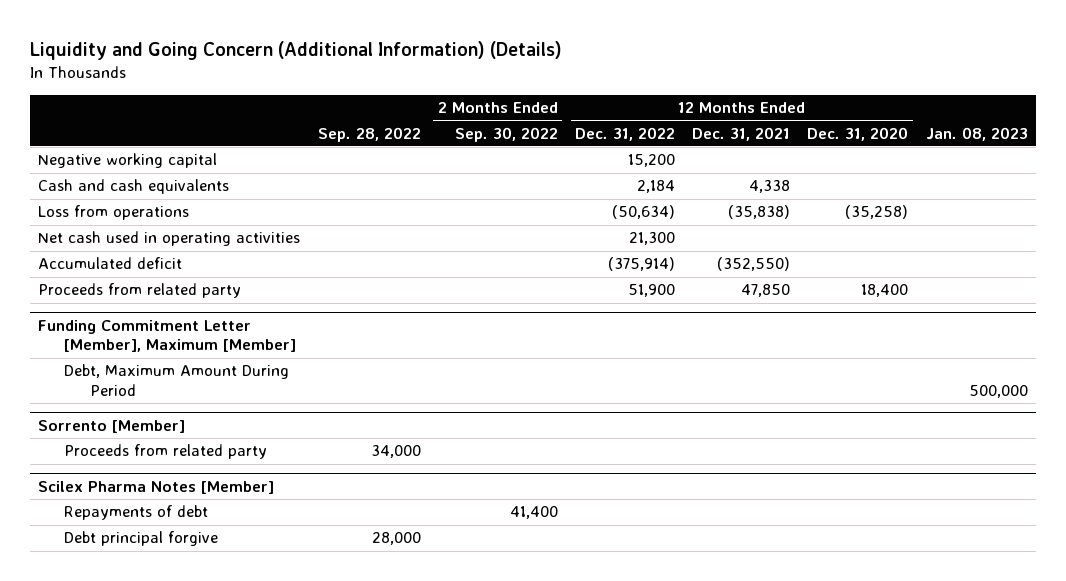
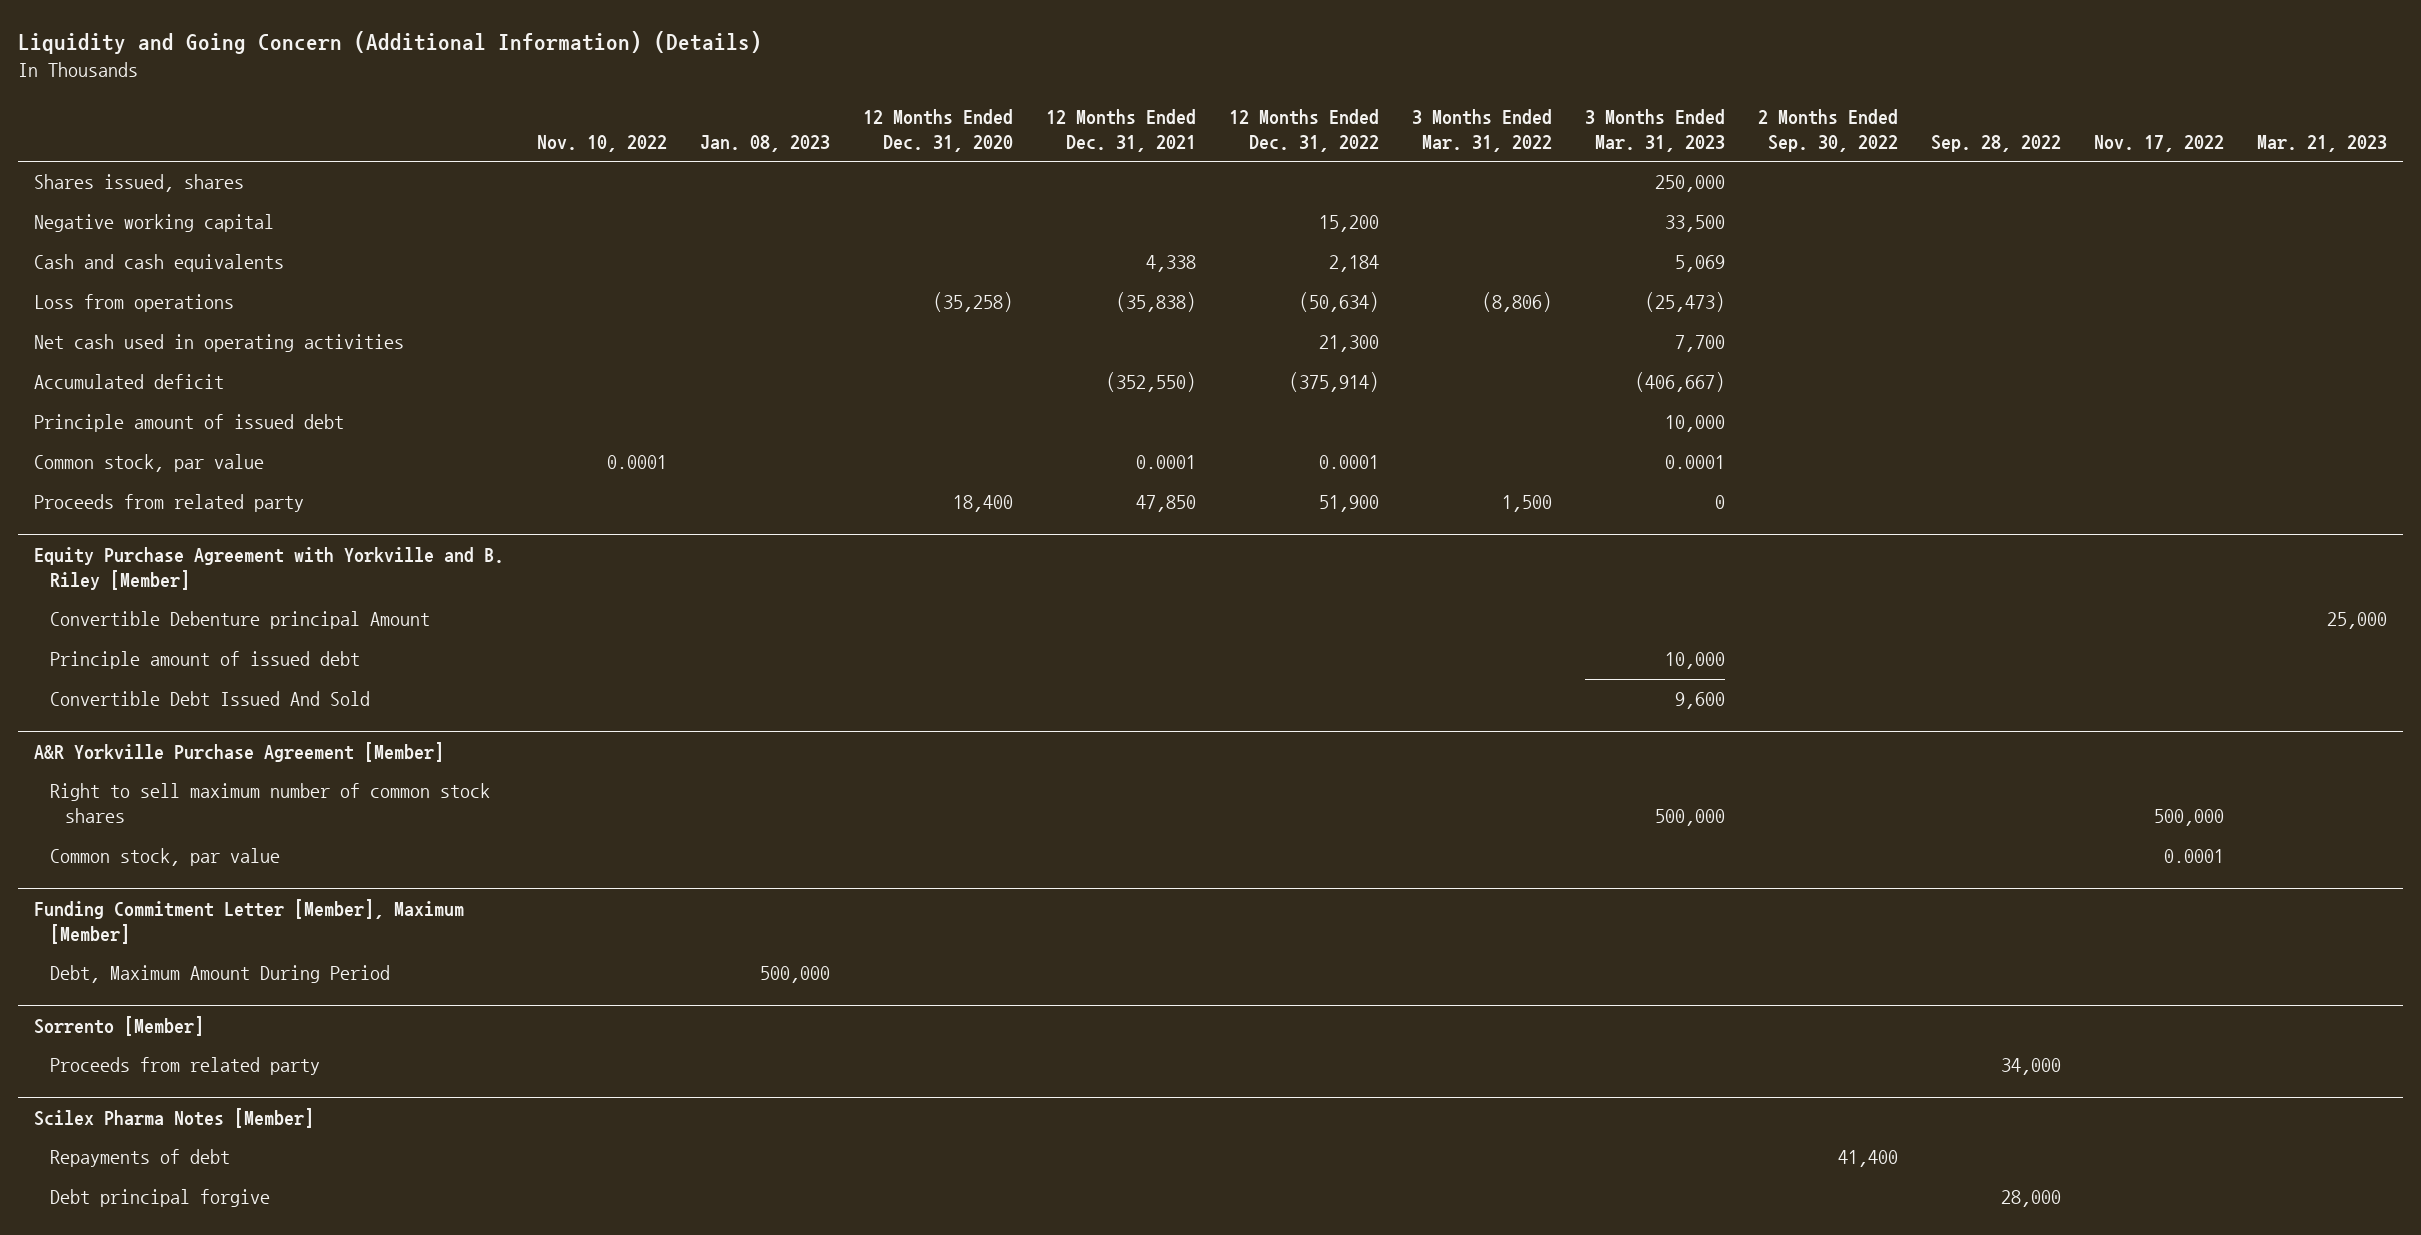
none -> [537,134,668,152] Nov. 10, 2022
none -> [1411,108,1552,152] 3 Months Ended Mar. 31, 2022
none -> [1584,108,1725,152] 3 Months Ended Mar. 31, 2023
none -> [2093,134,2224,152] Nov. 17, 2022
none -> [2256,134,2387,152] Mar. 21, 2023
none -> [34,174,245,193] Shares issued, shares
none -> [34,414,345,433] Principle amount of issued debt
none -> [34,454,265,473] Common stock, par value
none -> [34,546,505,590] Equity Purchase Agreement with Yorkville and B. Riley [Member]
none -> [49,611,430,630] Convertible Debenture principal Amount
none -> [49,651,360,670] Principle amount of issued debt
none -> [49,691,370,707] Convertible Debt Issued And Sold
none -> [34,741,445,762] A&R Yorkville Purchase Agreement [Member]
none -> [49,783,490,824] Right to sell maximum number of common stock shares
none -> [49,848,280,867] Common stock, par value

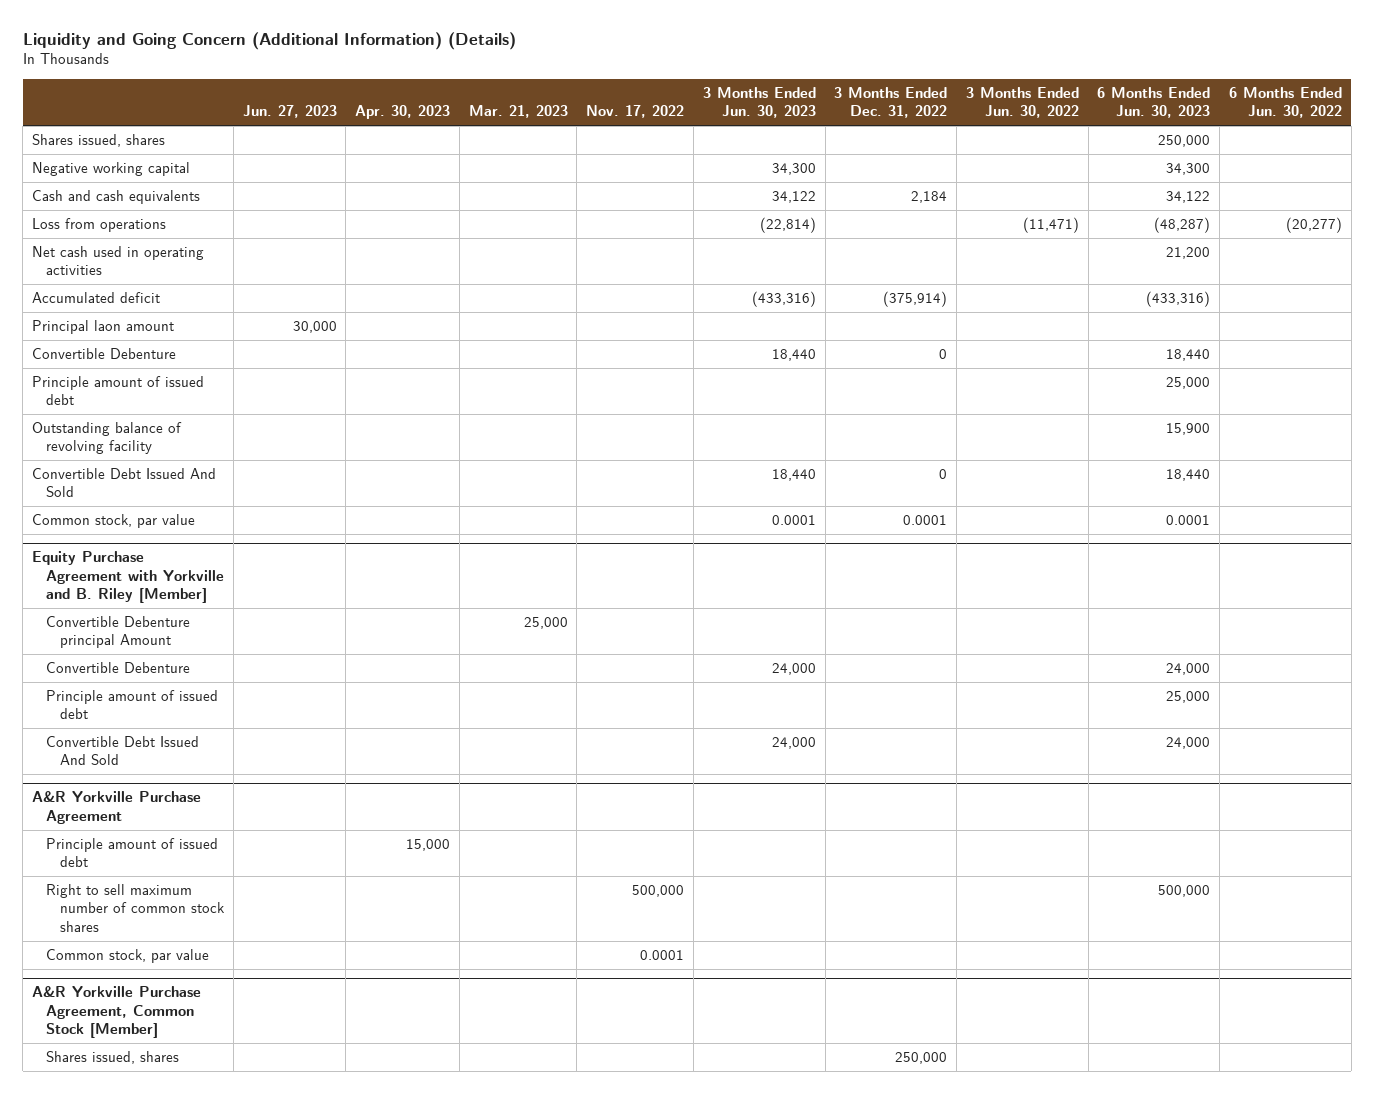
[537,134,668,152] Nov. 10, 2022 -> none
[700,134,831,152] Jan. 08, 2023 -> none
[863,108,1014,152] 12 Months Ended Dec. 31, 2020 -> none
[1045,108,1196,152] 12 Months Ended Dec. 31, 2021 -> none
[1228,108,1379,152] 12 Months Ended Dec. 31, 2022 -> none
[1411,108,1552,152] 3 Months Ended Mar. 31, 2022 -> none
[1584,108,1725,152] 3 Months Ended Mar. 31, 2023 -> none
[1757,108,1898,152] 2 Months Ended Sep. 30, 2022 -> none
[1930,134,2061,152] Sep. 28, 2022 -> none
none -> [242,105,337,119] Jun. 27, 2023
none -> [355,105,451,120] Apr. 30, 2023
none -> [702,86,816,119] 3 Months Ended Jun. 30, 2023
none -> [834,86,948,119] 3 Months Ended Dec. 31, 2022
none -> [965,86,1079,119] 3 Months Ended Jun. 30, 2022
none -> [1097,86,1211,119] 6 Months Ended Jun. 30, 2023
none -> [1228,86,1342,119] 6 Months Ended Jun. 30, 2022
none -> [32,320,175,335] Principal laon amount
none -> [32,348,177,360] Convertible Debenture
none -> [32,422,183,455] Outstanding balance of revolving facility
none -> [32,468,217,498] Convertible Debt Issued And Sold
[34,494,305,513] Proceeds from related party -> none
none -> [46,662,191,674] Convertible Debenture
[34,741,445,762] A&R Yorkville Purchase Agreement [Member] -> [32,791,202,824] A&R Yorkville Purchase Agreement
none -> [46,838,219,868] Principle amount of issued debt
[34,898,465,944] Funding Commitment Letter [Member], Maximum [Member] -> none
[49,965,390,984] Debt, Maximum Amount During Period -> none
[34,1015,205,1036] Sorrento [Member] -> none
[49,1057,320,1076] Proceeds from related party -> none
[34,1107,315,1128] Scilex Pharma Notes [Member] -> none
[49,1149,230,1168] Repayments of debt -> none
[49,1189,270,1208] Debt principal forgive -> none
none -> [32,986,202,1039] A&R Yorkville Purchase Agreement, Common Stock [Member]
none -> [46,1051,180,1065] Shares issued, shares

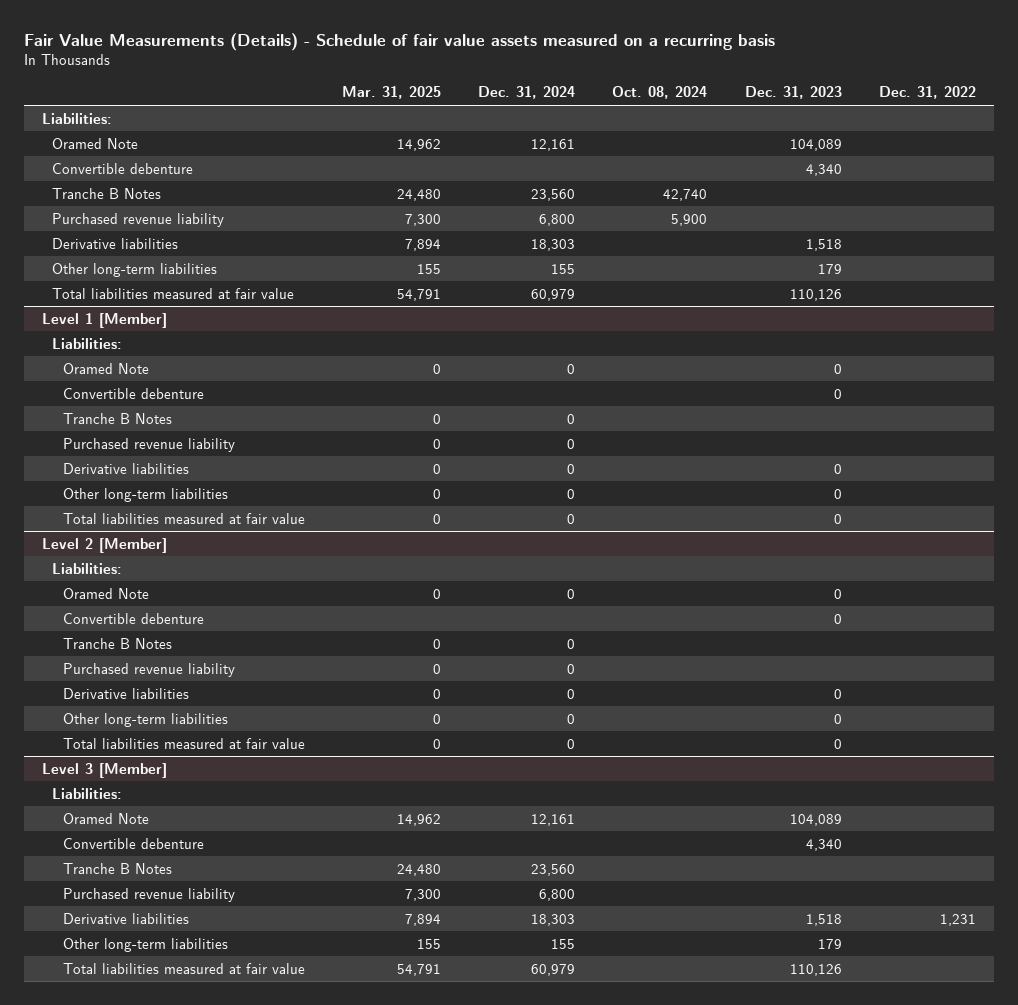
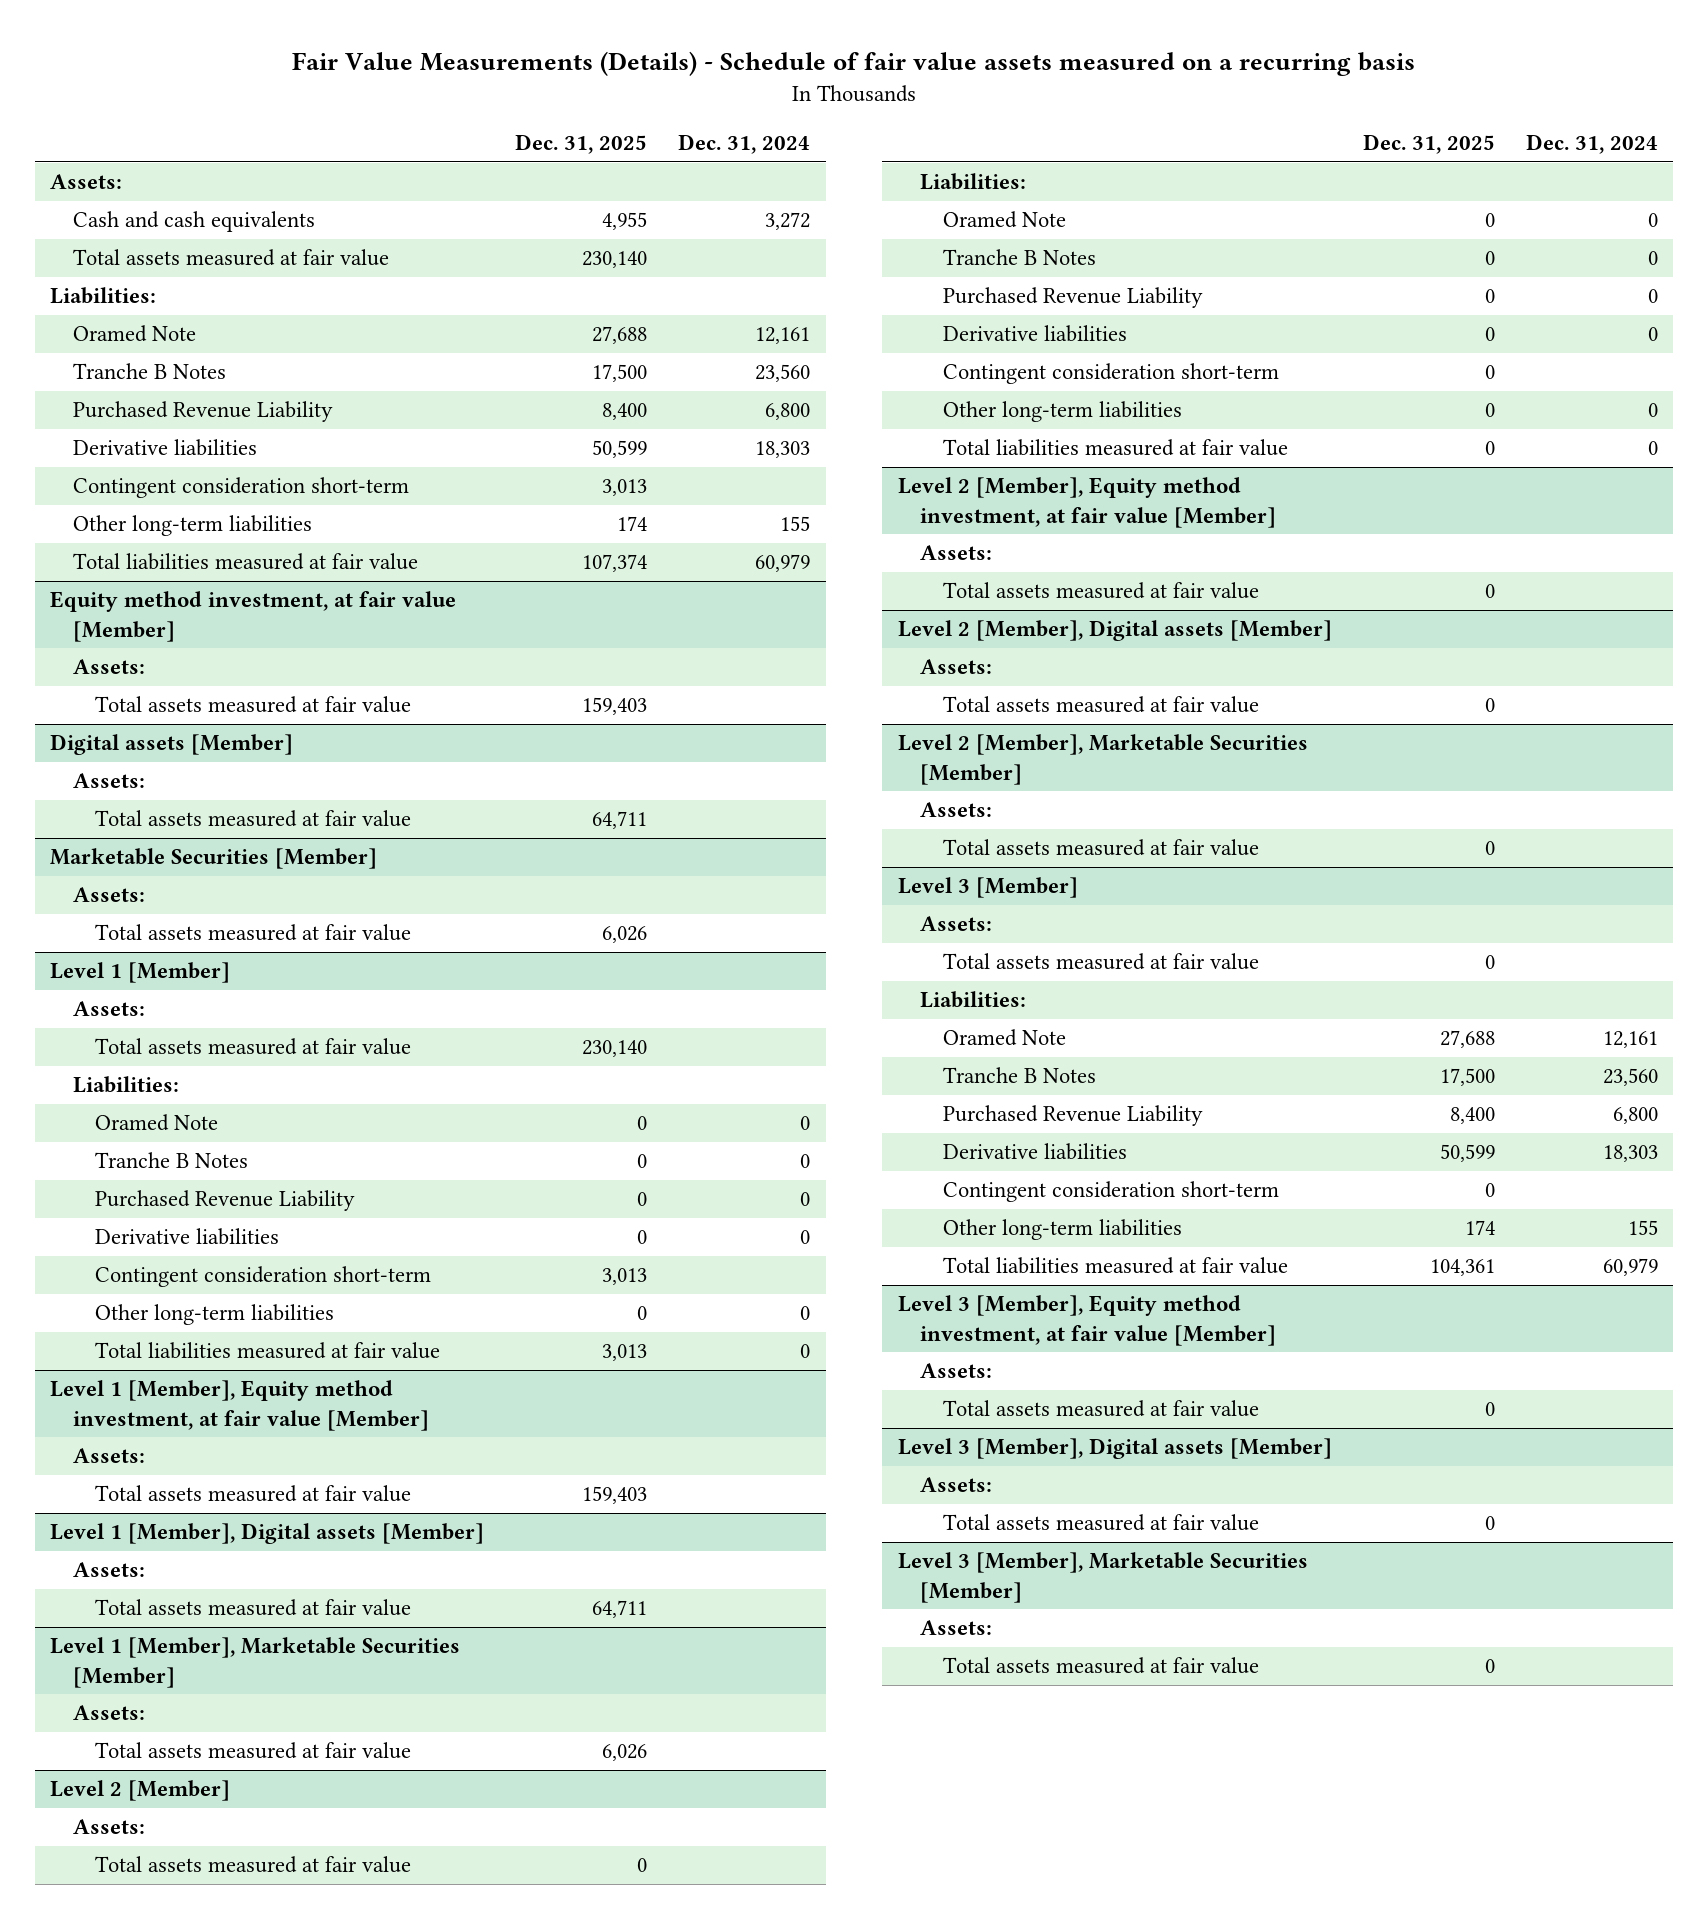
[342,86,442,100] Mar. 31, 2025 -> none
[612,86,708,100] Oct. 08, 2024 -> none
[744,86,842,100] Dec. 31, 2023 -> none
[878,86,976,100] Dec. 31, 2022 -> none
none -> [515,134,648,155] Dec. 31, 2025
none -> [50,174,123,190] Assets:
none -> [72,211,315,233] Cash and cash equivalents
none -> [72,249,389,267] Total assets measured at fair value
[52,162,194,174] Convertible debenture -> none
[52,212,225,227] Purchased revenue liability -> [72,401,333,423] Purchased Revenue Liability
none -> [72,477,409,499] Contingent consideration short-term
none -> [50,591,457,642] Equity method investment, at fair value [Member]
none -> [72,659,145,675] Assets:
none -> [95,696,412,714] Total assets measured at fair value
none -> [50,734,294,756] Digital assets [Member]
none -> [72,773,145,789] Assets:
none -> [95,810,412,828] Total assets measured at fair value
none -> [50,848,378,870] Marketable Securities [Member]
none -> [72,887,145,903] Assets:
none -> [95,924,412,942] Total assets measured at fair value
none -> [72,1001,145,1017] Assets:
none -> [95,1038,412,1056] Total assets measured at fair value
[62,387,204,399] Convertible debenture -> none
[62,437,235,452] Purchased revenue liability -> [95,1190,356,1212] Purchased Revenue Liability
none -> [95,1266,432,1288] Contingent consideration short-term
none -> [50,1380,429,1431] Level 1 [Member], Equity method investment, at fair value [Member]
none -> [72,1448,145,1464] Assets:
none -> [95,1485,412,1503] Total assets measured at fair value
none -> [50,1523,485,1545] Level 1 [Member], Digital assets [Member]
none -> [72,1562,145,1578] Assets:
none -> [95,1599,412,1617] Total assets measured at fair value
none -> [50,1637,461,1688] Level 1 [Member], Marketable Securities [Member]
none -> [72,1705,145,1721] Assets:
none -> [95,1742,412,1760] Total assets measured at fair value
none -> [72,1819,145,1835] Assets:
none -> [95,1856,412,1874] Total assets measured at fair value
[62,612,204,624] Convertible debenture -> none
[62,662,235,677] Purchased revenue liability -> [942,287,1203,309] Purchased Revenue Liability
none -> [942,363,1279,385] Contingent consideration short-term
none -> [897,477,1277,528] Level 2 [Member], Equity method investment, at fair value [Member]
none -> [920,545,993,561] Assets:
none -> [942,582,1259,600] Total assets measured at fair value
none -> [897,620,1332,642] Level 2 [Member], Digital assets [Member]
none -> [920,659,993,675] Assets:
none -> [942,696,1259,714] Total assets measured at fair value
none -> [897,734,1308,785] Level 2 [Member], Marketable Securities [Member]
none -> [920,802,993,818] Assets:
none -> [942,839,1259,857] Total assets measured at fair value
none -> [920,916,993,932] Assets:
none -> [942,953,1259,971] Total assets measured at fair value
[62,837,204,849] Convertible debenture -> none
[62,887,235,902] Purchased revenue liability -> [942,1105,1203,1127] Purchased Revenue Liability
none -> [942,1181,1279,1203] Contingent consideration short-term
none -> [897,1295,1277,1346] Level 3 [Member], Equity method investment, at fair value [Member]
none -> [920,1363,993,1379] Assets:
none -> [942,1400,1259,1418] Total assets measured at fair value
none -> [897,1438,1332,1460] Level 3 [Member], Digital assets [Member]
none -> [920,1477,993,1493] Assets:
none -> [942,1514,1259,1532] Total assets measured at fair value
none -> [897,1552,1308,1603] Level 3 [Member], Marketable Securities [Member]
none -> [920,1620,993,1636] Assets:
none -> [942,1657,1259,1675] Total assets measured at fair value

